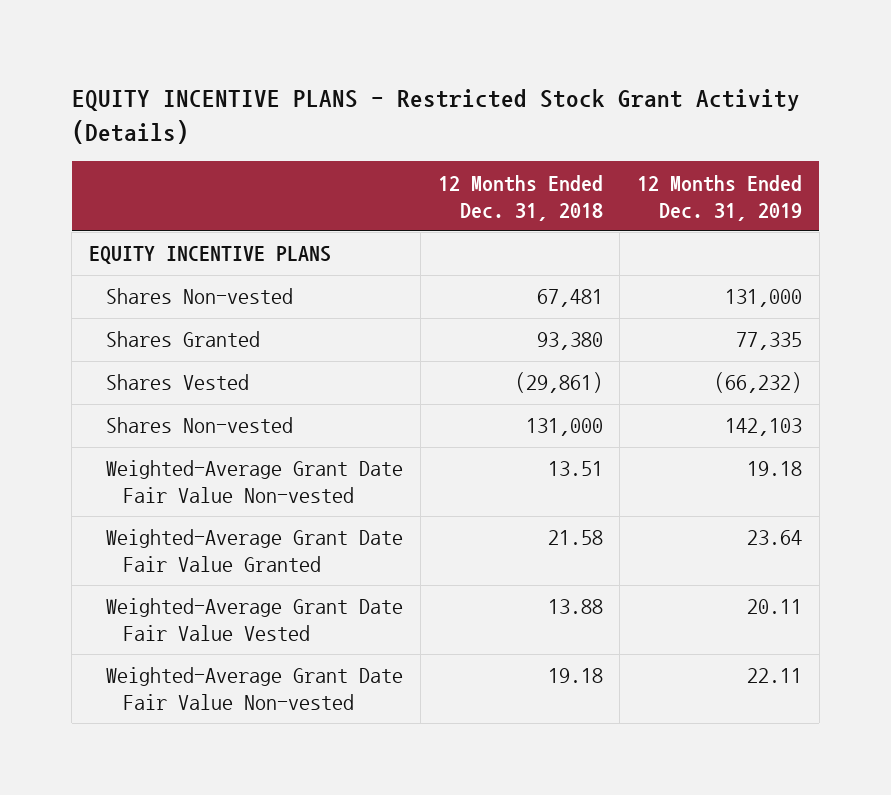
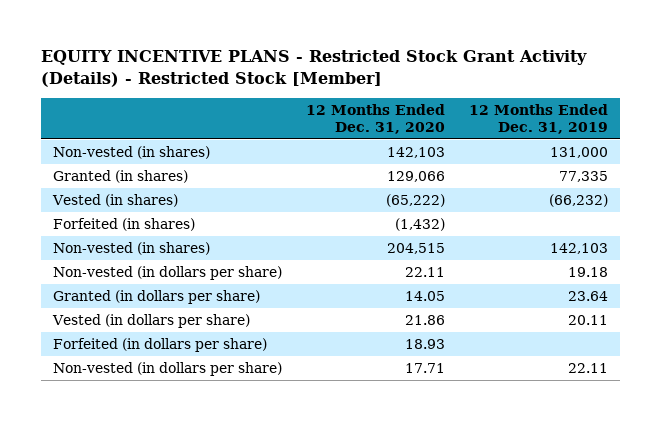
[71,88,800,144] EQUITY INCENTIVE PLANS - Restricted Stock Grant Activity (Details) -> [40,50,587,87] EQUITY INCENTIVE PLANS - Restricted Stock Grant Activity (Details) - Restricted Stock [Member]
[437,174,603,221] 12 Months Ended Dec. 31, 2018 -> none
none -> [305,103,445,134] 12 Months Ended Dec. 31, 2020
[88,246,331,265] EQUITY INCENTIVE PLANS -> none
[106,288,294,305] Shares Non-vested -> [52,146,210,160] Non-vested (in shares)
[106,331,261,348] Shares Granted -> [52,170,188,184] Granted (in shares)
[106,374,250,391] Shares Vested -> [51,194,178,208] Vested (in shares)
none -> [52,218,195,232] Forfeited (in shares)
[106,417,294,434] Shares Non-vested -> [52,242,210,256] Non-vested (in shares)
[106,460,404,504] Weighted-Average Grant Date Fair Value Non-vested -> [52,266,282,281] Non-vested (in dollars per share)
[106,529,404,573] Weighted-Average Grant Date Fair Value Granted -> [52,290,260,305] Granted (in dollars per share)
[106,598,404,642] Weighted-Average Grant Date Fair Value Vested -> [51,314,250,329] Vested (in dollars per share)
none -> [52,338,267,353] Forfeited (in dollars per share)
[106,667,404,711] Weighted-Average Grant Date Fair Value Non-vested -> [52,362,282,377] Non-vested (in dollars per share)

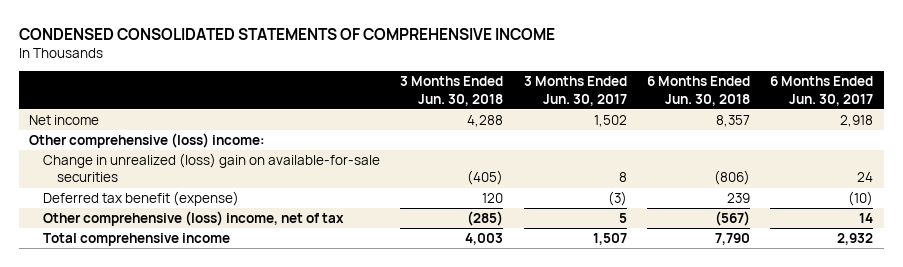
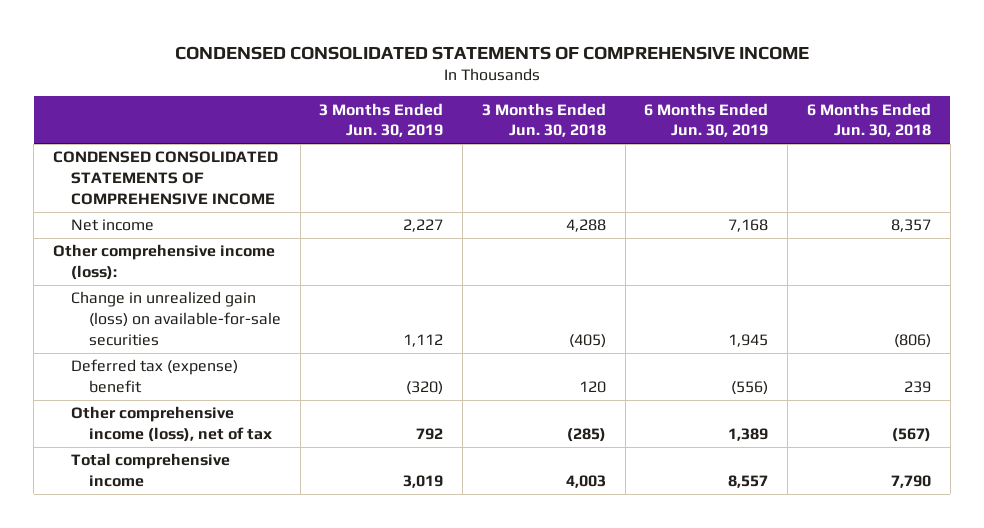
[523,76,627,106] 3 Months Ended Jun. 30, 2017 -> none
[770,76,874,106] 6 Months Ended Jun. 30, 2017 -> none
none -> [319,102,444,138] 3 Months Ended Jun. 30, 2019
none -> [644,102,769,138] 6 Months Ended Jun. 30, 2019
none -> [53,151,279,205] CONDENSED CONSOLIDATED STATEMENTS OF COMPREHENSIVE INCOME
[29,133,266,149] Other comprehensive (loss) income: -> [53,244,276,281] Other comprehensive income (loss):
[42,153,380,183] Change in unrealized (loss) gain on available-for-sale securities -> [70,291,281,346] Change in unrealized gain (loss) on available-for-sale securities
[42,191,239,207] Deferred tax benefit (expense) -> [70,359,238,394] Deferred tax (expense) benefit
[42,211,344,227] Other comprehensive (loss) income, net of tax -> [70,406,272,443] Other comprehensive income (loss), net of tax

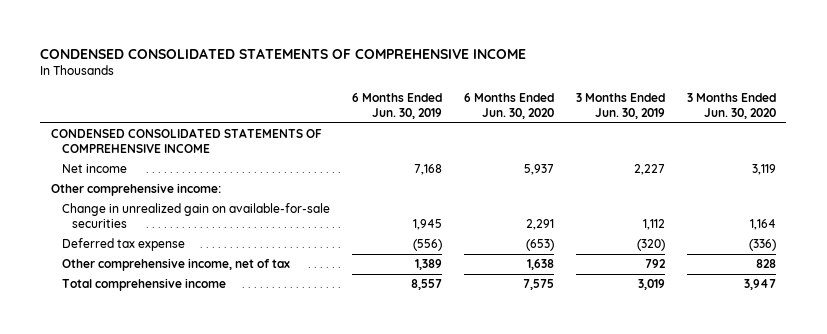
[481,102,606,138] 3 Months Ended Jun. 30, 2018 -> none
[807,102,932,138] 6 Months Ended Jun. 30, 2018 -> none
none -> [463,92,554,119] 6 Months Ended Jun. 30, 2020
none -> [686,92,776,119] 3 Months Ended Jun. 30, 2020
[53,244,276,281] Other comprehensive income (loss): -> [51,183,222,197] Other comprehensive income:
[70,291,281,346] Change in unrealized gain (loss) on available-for-sale securities -> [61,203,330,229] Change in unrealized gain on available-for-sale securities
[70,359,238,394] Deferred tax (expense) benefit -> [61,238,185,252] Deferred tax expense
[70,406,272,443] Other comprehensive income (loss), net of tax -> [61,258,290,272] Other comprehensive income, net of tax

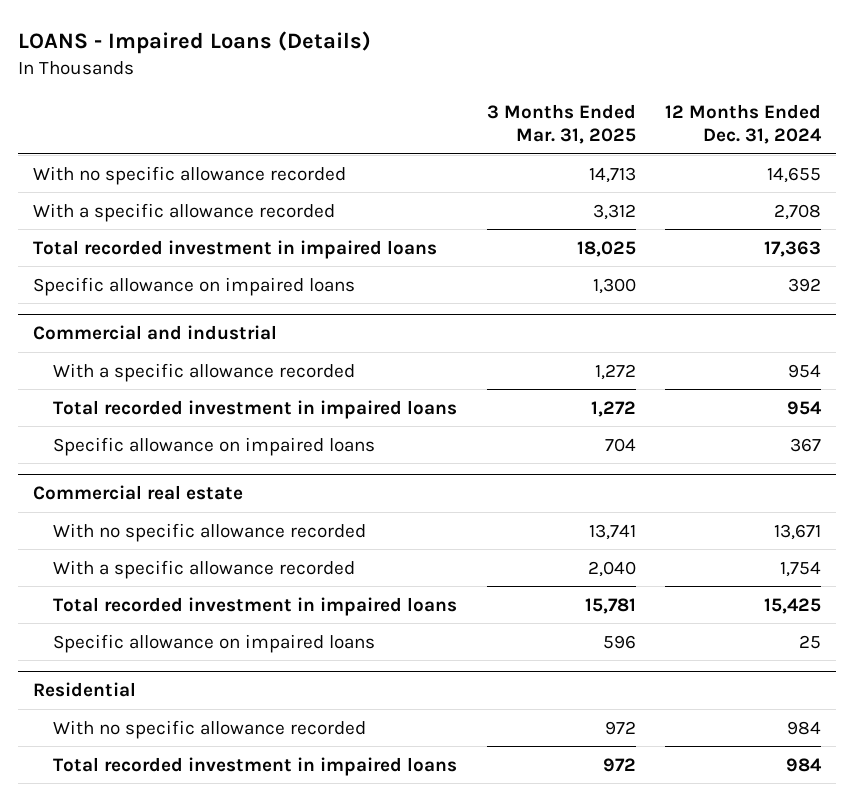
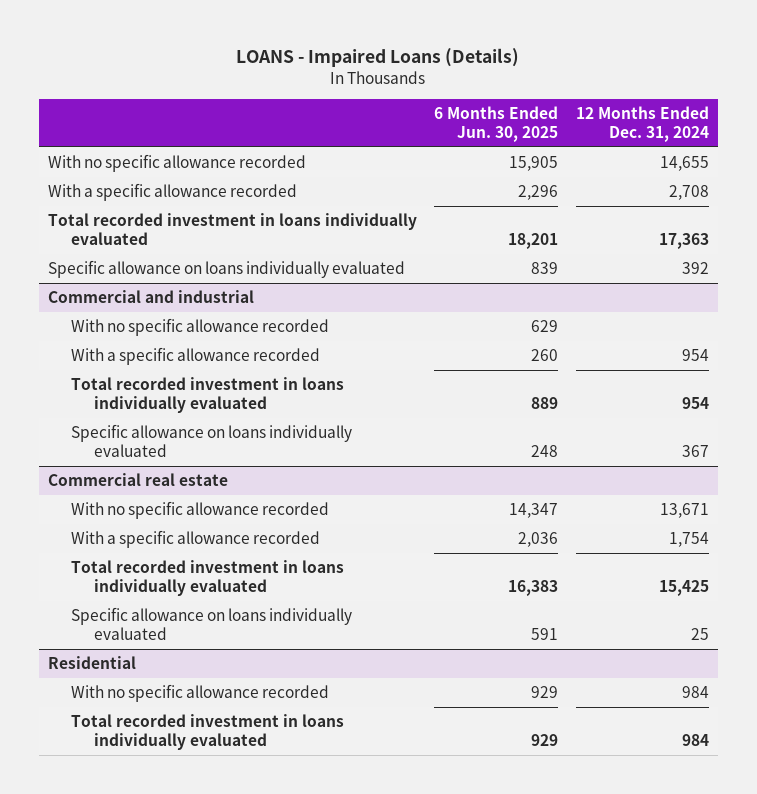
[486,103,636,145] 3 Months Ended Mar. 31, 2025 -> none
none -> [434,105,559,142] 6 Months Ended Jun. 30, 2025
[33,239,438,259] Total recorded investment in impaired loans -> [47,213,417,245] Total recorded investment in loans individually evaluated
[33,276,356,296] Specific allowance on impaired loans -> [47,260,405,279] Specific allowance on loans individually evaluated
none -> [71,318,330,337] With no specific allowance recorded
[52,399,457,419] Total recorded investment in impaired loans -> [71,377,345,413] Total recorded investment in loans individually evaluated
[52,436,375,456] Specific allowance on impaired loans -> [71,424,353,457] Specific allowance on loans individually evaluated
[52,596,457,616] Total recorded investment in impaired loans -> [71,560,345,596] Total recorded investment in loans individually evaluated
[52,633,375,653] Specific allowance on impaired loans -> [71,607,353,640] Specific allowance on loans individually evaluated
[52,756,457,776] Total recorded investment in impaired loans -> [71,714,345,750] Total recorded investment in loans individually evaluated

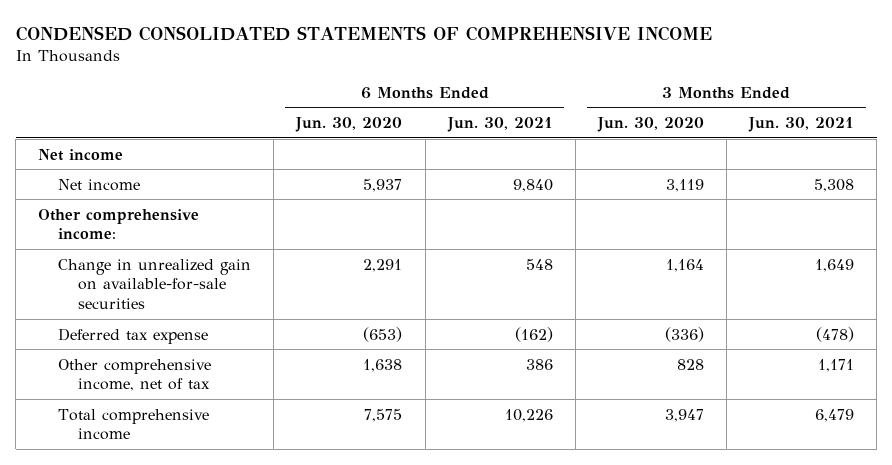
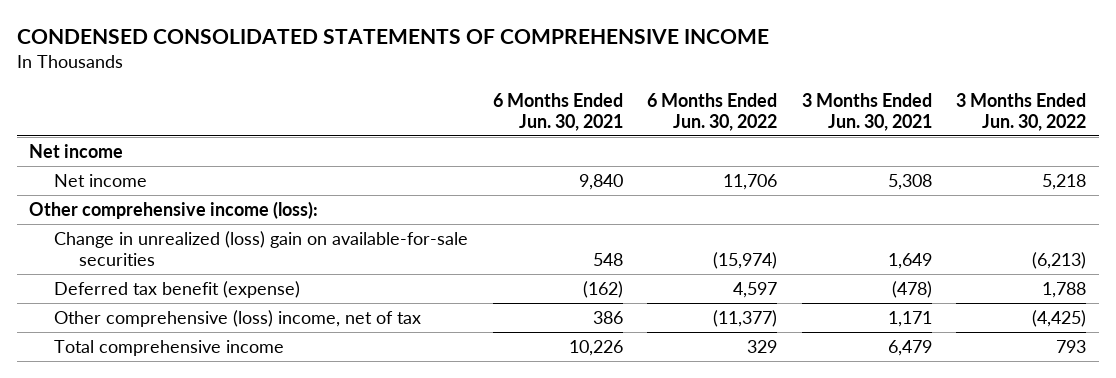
[295,117,403,133] Jun. 30, 2020 -> none
[596,117,704,133] Jun. 30, 2020 -> none
none -> [647,92,778,131] 6 Months Ended Jun. 30, 2022
none -> [956,92,1087,131] 3 Months Ended Jun. 30, 2022
[38,208,200,240] Other comprehensive income: -> [29,200,319,219] Other comprehensive income (loss):
[58,258,252,310] Change in unrealized gain on available-for-sale securities -> [54,230,469,267] Change in unrealized (loss) gain on available-for-sale securities
[58,327,209,344] Deferred tax expense -> [54,280,301,298] Deferred tax benefit (expense)
[58,358,212,392] Other comprehensive income, net of tax -> [54,309,422,327] Other comprehensive (loss) income, net of tax

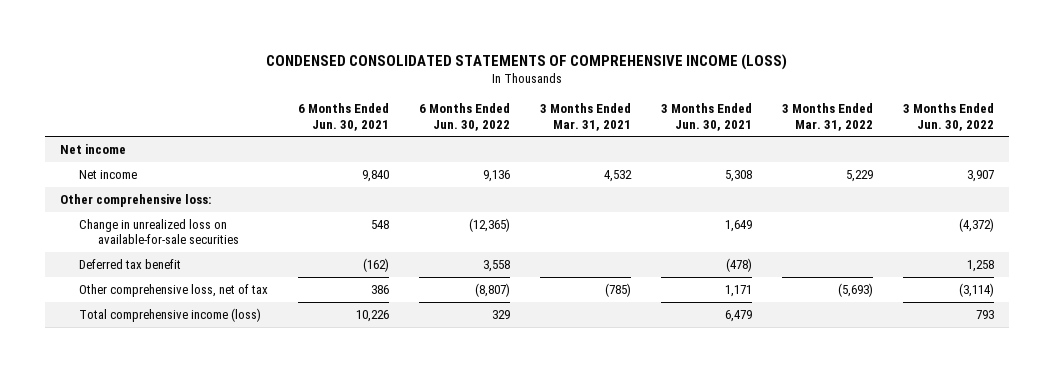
[16,29,769,45] CONDENSED CONSOLIDATED STATEMENTS OF COMPREHENSIVE INCOME -> [266,53,788,70] CONDENSED CONSOLIDATED STATEMENTS OF COMPREHENSIVE INCOME (LOSS)
none -> [540,103,632,131] 3 Months Ended Mar. 31, 2021
none -> [782,103,874,131] 3 Months Ended Mar. 31, 2022
[723,173,778,190] 11,706 -> [483,169,511,182] 9,136
[1042,173,1087,190] 5,218 -> [967,169,995,182] 3,907
[29,200,319,219] Other comprehensive income (loss): -> [60,193,212,207] Other comprehensive loss:
[54,230,469,267] Change in unrealized (loss) gain on available-for-sale securities -> [79,218,240,245] Change in unrealized loss on available-for-sale securities
[713,252,778,270] (15,974) -> [469,217,511,232] (12,365)
[1032,252,1087,270] (6,213) -> [959,217,995,232] (4,372)
[54,280,301,298] Deferred tax benefit (expense) -> [79,258,182,269] Deferred tax benefit
[733,281,778,298] 4,597 -> [483,259,511,272] 3,558
[1042,281,1087,298] 1,788 -> [967,259,995,272] 1,258
[54,309,422,327] Other comprehensive (loss) income, net of tax -> [79,283,269,297] Other comprehensive loss, net of tax
[713,309,778,327] (11,377) -> [475,282,511,297] (8,807)
[1032,309,1087,327] (4,425) -> [959,282,995,297] (3,114)
[54,339,285,356] Total comprehensive income -> [79,307,262,322] Total comprehensive income (loss)

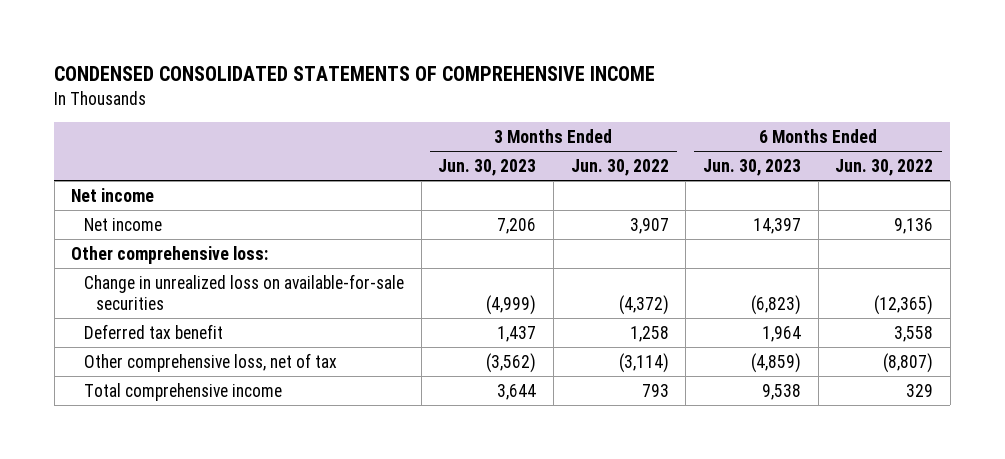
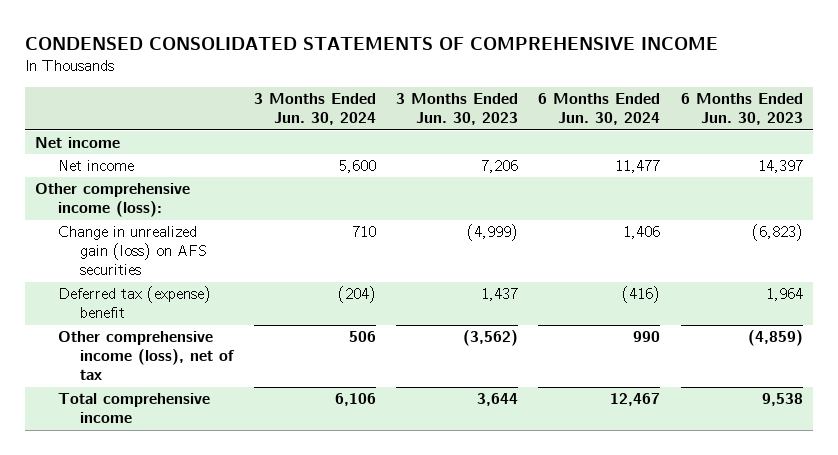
[570,159,669,177] Jun. 30, 2022 -> none
[835,159,934,177] Jun. 30, 2022 -> none
none -> [253,93,376,126] 3 Months Ended Jun. 30, 2024
none -> [538,93,661,126] 6 Months Ended Jun. 30, 2024
[71,245,269,264] Other comprehensive loss: -> [35,183,191,218] Other comprehensive income (loss):
[83,273,404,310] Change in unrealized loss on available-for-sale securities -> [57,226,208,276] Change in unrealized gain (loss) on AFS securities
[83,323,223,339] Deferred tax benefit -> [57,286,211,319] Deferred tax (expense) benefit
[83,352,337,372] Other comprehensive loss, net of tax -> [57,331,236,381] Other comprehensive income (loss), net of tax

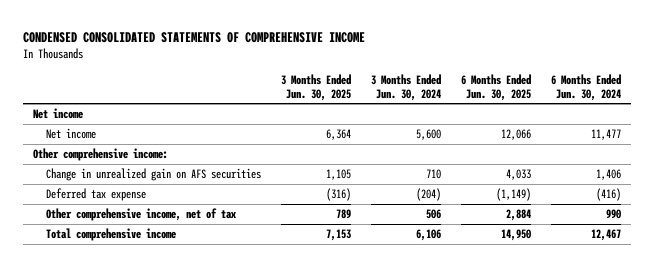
[395,93,518,126] 3 Months Ended Jun. 30, 2023 -> none
[680,93,803,126] 6 Months Ended Jun. 30, 2023 -> none
none -> [281,73,352,101] 3 Months Ended Jun. 30, 2025
none -> [460,73,531,101] 6 Months Ended Jun. 30, 2025
[35,183,191,218] Other comprehensive income (loss): -> [32,148,168,162] Other comprehensive income:
[57,226,208,276] Change in unrealized gain (loss) on AFS securities -> [46,168,262,182] Change in unrealized gain on AFS securities
[57,286,211,319] Deferred tax (expense) benefit -> [46,188,147,202] Deferred tax expense
[57,331,236,381] Other comprehensive income (loss), net of tax -> [46,208,237,222] Other comprehensive income, net of tax

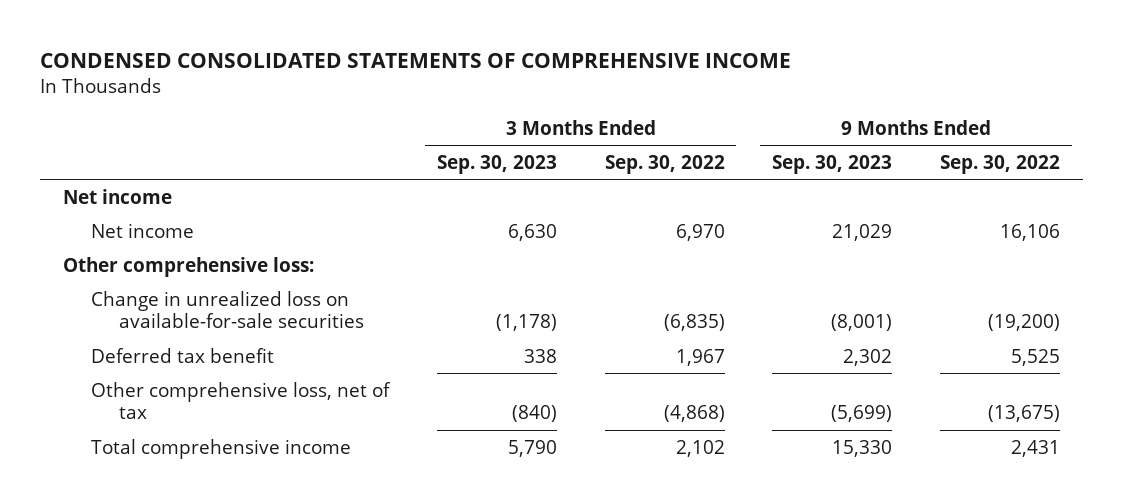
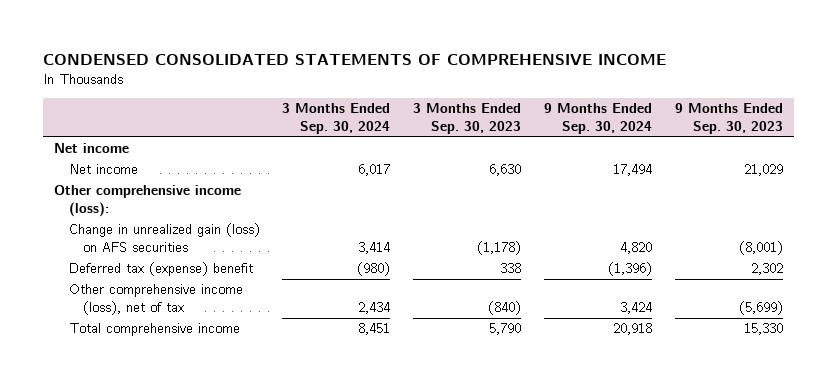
[604,154,725,174] Sep. 30, 2022 -> none
[939,154,1060,174] Sep. 30, 2022 -> none
none -> [282,103,391,134] 3 Months Ended Sep. 30, 2024
none -> [544,103,653,134] 9 Months Ended Sep. 30, 2024
[63,256,315,277] Other comprehensive loss: -> [54,185,242,218] Other comprehensive income (loss):
[91,290,365,329] Change in unrealized loss on available-for-sale securities -> [68,223,260,253] Change in unrealized gain (loss) on AFS securities
[91,347,275,363] Deferred tax benefit -> [68,262,253,277] Deferred tax (expense) benefit
[91,381,392,420] Other comprehensive loss, net of tax -> [68,284,243,316] Other comprehensive income (loss), net of tax

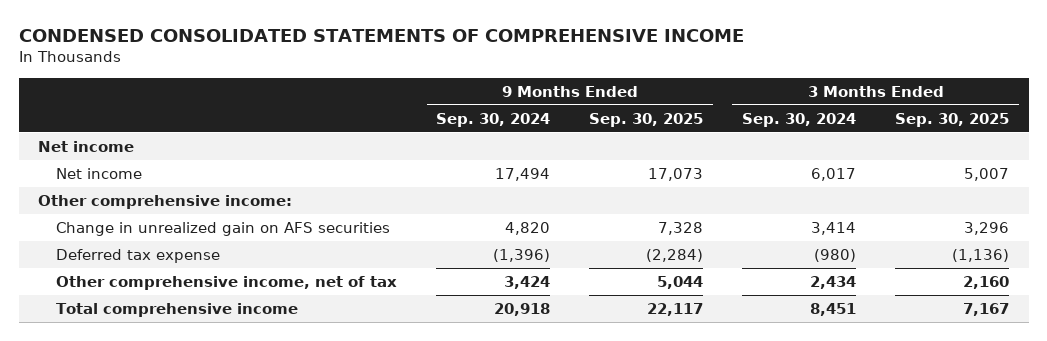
[413,103,522,134] 3 Months Ended Sep. 30, 2023 -> none
[674,103,783,134] 9 Months Ended Sep. 30, 2023 -> none
none -> [589,112,704,127] Sep. 30, 2025
none -> [895,112,1010,127] Sep. 30, 2025
[54,185,242,218] Other comprehensive income (loss): -> [38,195,293,210] Other comprehensive income:
[68,223,260,253] Change in unrealized gain (loss) on AFS securities -> [56,222,391,237] Change in unrealized gain on AFS securities
[68,262,253,277] Deferred tax (expense) benefit -> [56,249,221,264] Deferred tax expense
[68,284,243,316] Other comprehensive income (loss), net of tax -> [56,276,398,291] Other comprehensive income, net of tax

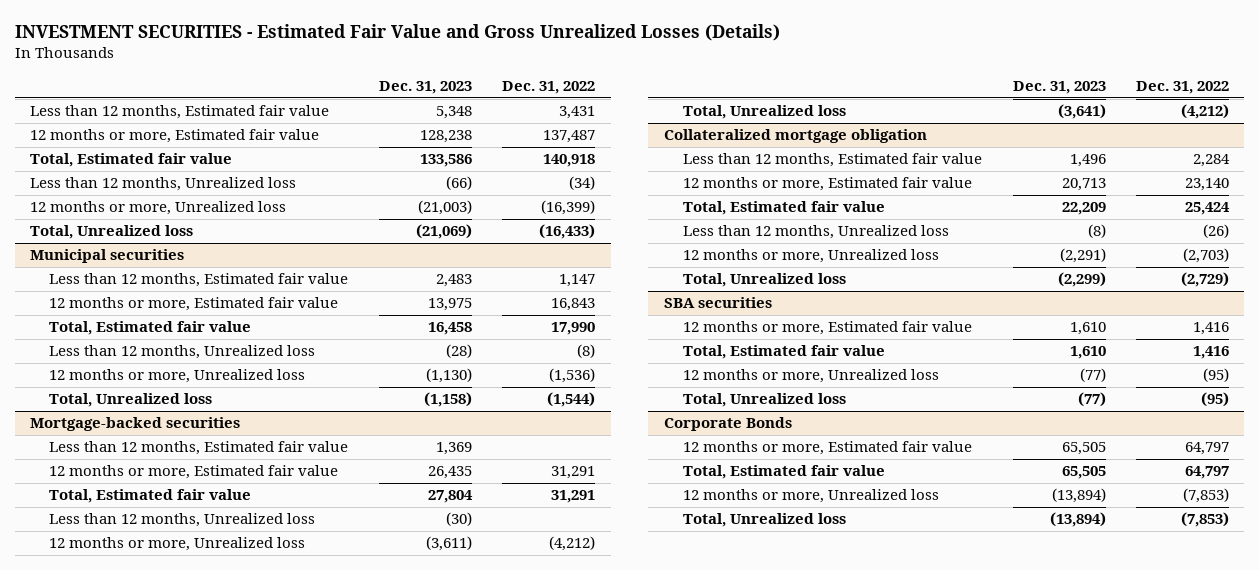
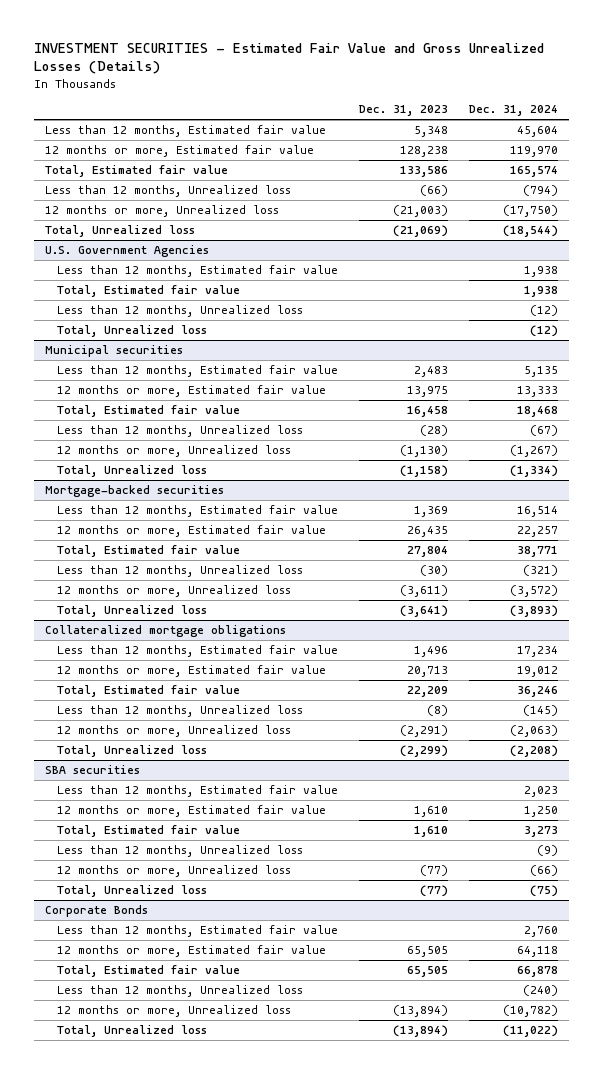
[502,81,596,95] Dec. 31, 2022 -> none
none -> [469,105,559,117] Dec. 31, 2024
none -> [44,245,209,258] U.S. Government Agencies
none -> [57,265,339,278] Less than 12 months, Estimated fair value
none -> [57,285,241,298] Total, Estimated fair value
none -> [57,305,304,318] Less than 12 months, Unrealized loss
none -> [57,325,208,338] Total, Unrealized loss
[663,129,927,144] Collateralized mortgage obligation -> [44,625,286,638] Collateralized mortgage obligations
none -> [57,785,339,798] Less than 12 months, Estimated fair value
none -> [57,845,304,858] Less than 12 months, Unrealized loss
none -> [57,925,339,938] Less than 12 months, Estimated fair value
none -> [57,985,304,998] Less than 12 months, Unrealized loss

